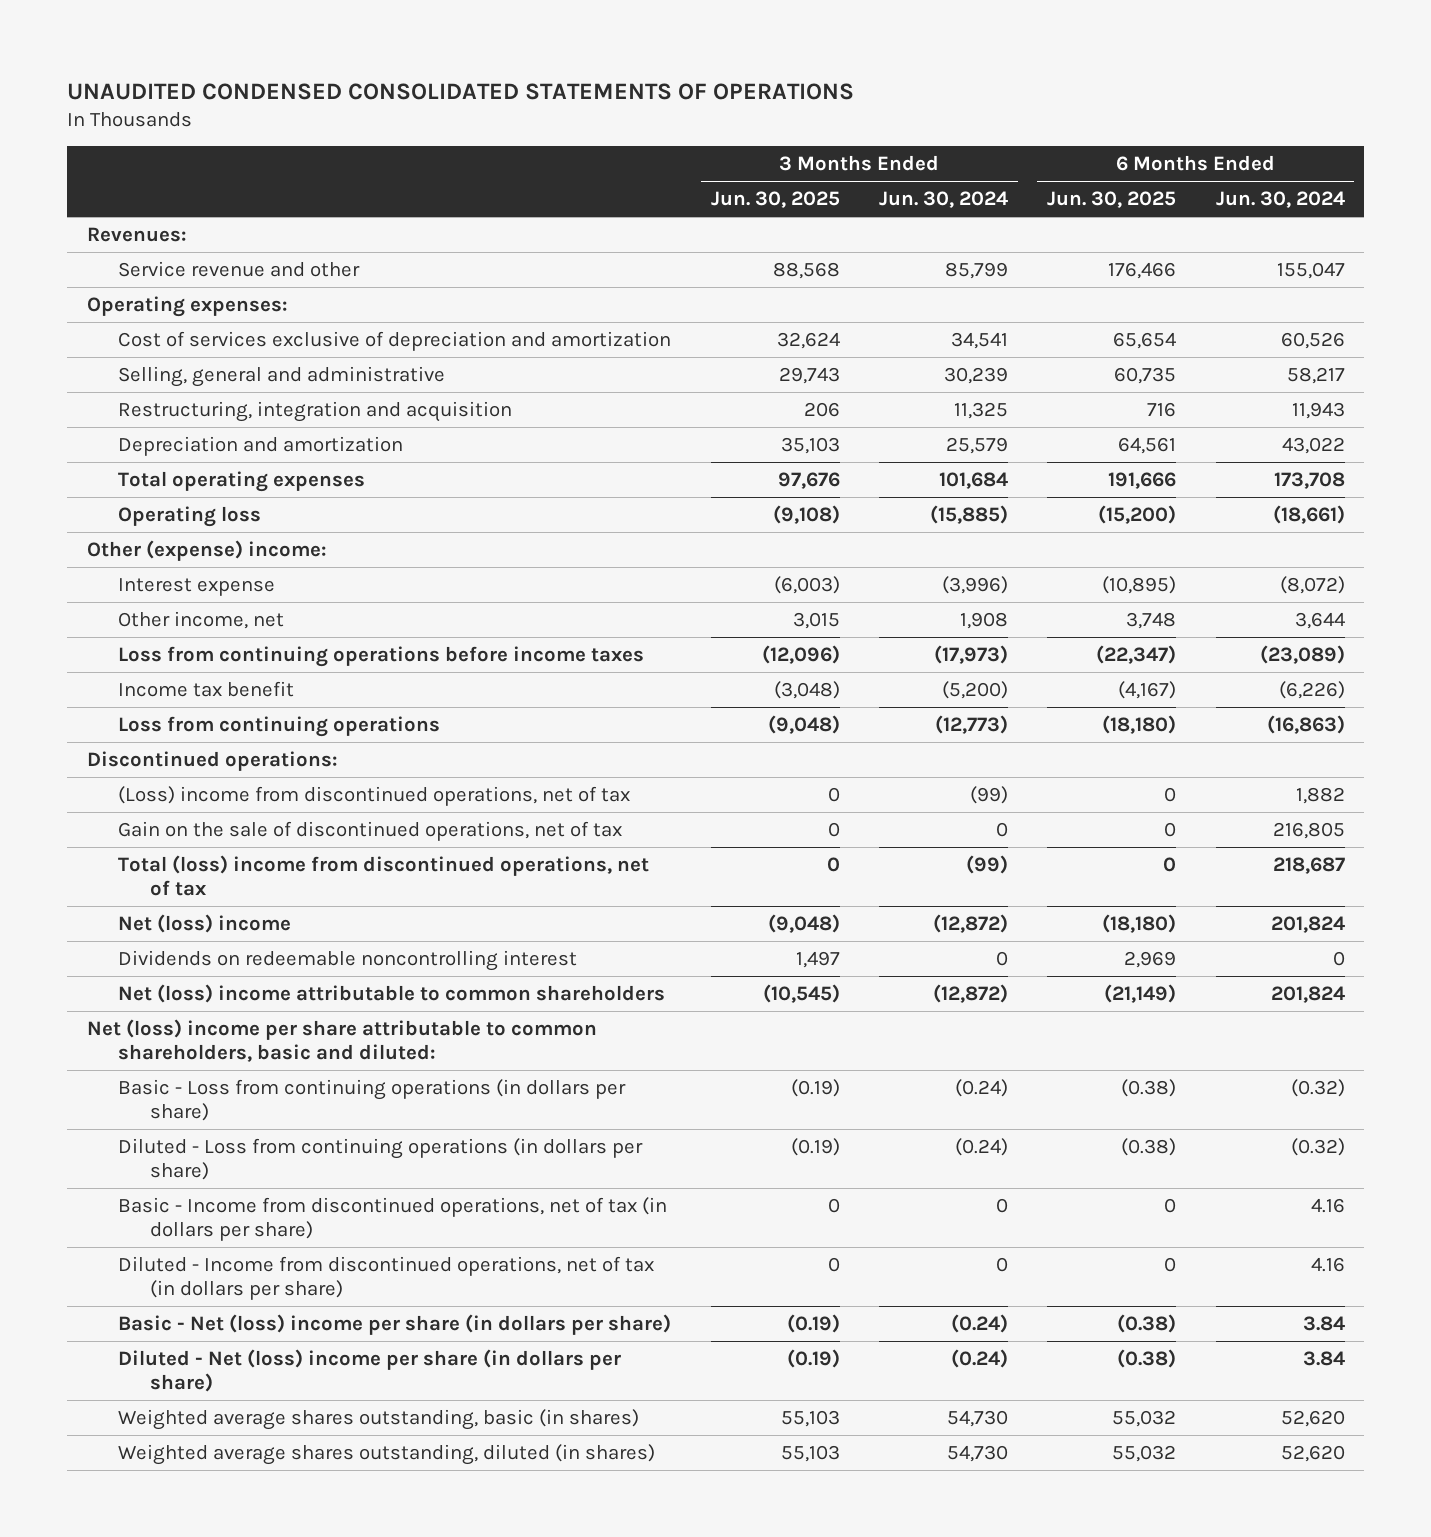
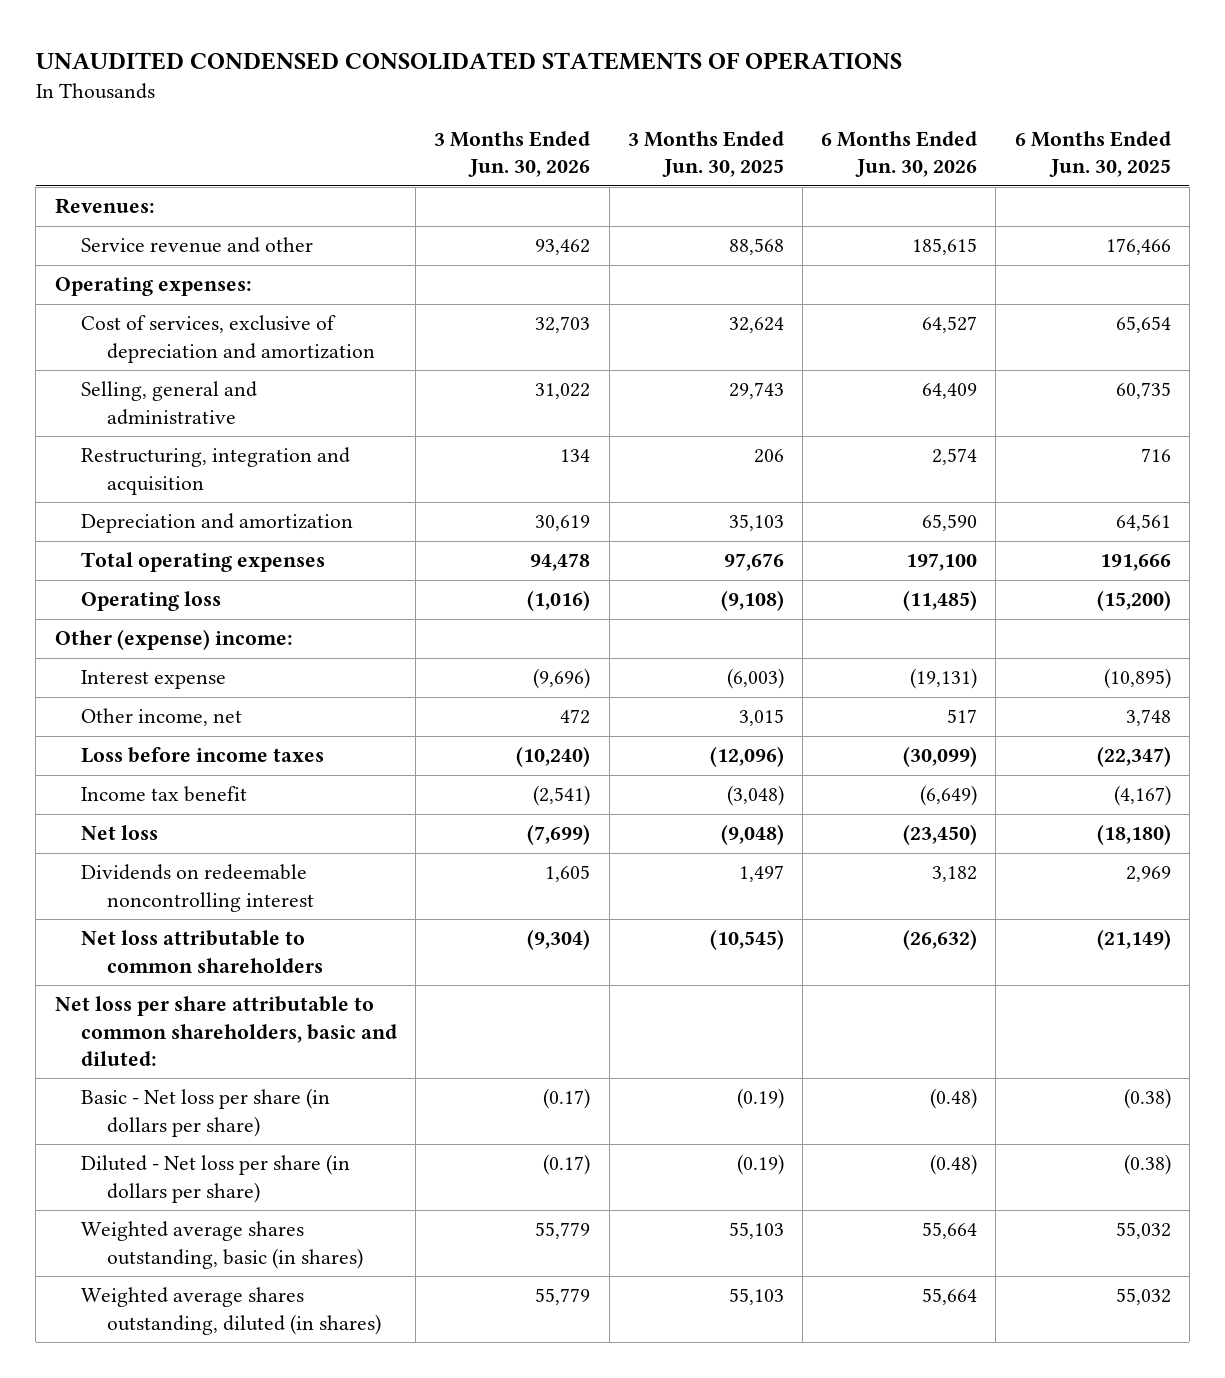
[878,191,1008,209] Jun. 30, 2024 -> none
[1215,191,1345,209] Jun. 30, 2024 -> none
none -> [434,131,591,178] 3 Months Ended Jun. 30, 2026
none -> [821,131,978,178] 6 Months Ended Jun. 30, 2026
[118,330,672,351] Cost of services exclusive of depreciation and amortization -> [80,315,376,363] Cost of services, exclusive of depreciation and amortization
[118,645,645,667] Loss from continuing operations before income taxes -> [80,747,324,764] Loss before income taxes
[118,715,441,737] Loss from continuing operations -> none
[86,750,338,771] Discontinued operations: -> none
[118,785,631,806] (Loss) income from discontinued operations, net of tax -> none
[118,820,623,841] Gain on the sale of discontinued operations, net of tax -> none
[118,854,650,896] Total (loss) income from discontinued operations, net of tax -> none
[118,913,292,933] Net (loss) income -> [80,825,158,841] Net loss
[118,1078,627,1121] Basic - Loss from continuing operations (in dollars per share) -> none
[118,1137,644,1180] Diluted - Loss from continuing operations (in dollars per share) -> none
[118,1196,668,1241] Basic - Income from discontinued operations, net of tax (in dollars per share) -> none
[118,1255,655,1300] Diluted - Income from discontinued operations, net of tax (in dollars per share) -> none
[118,983,666,1003] Net (loss) income attributable to common shareholders -> [80,930,324,973] Net loss attributable to common shareholders
[86,1018,597,1062] Net (loss) income per share attributable to common shareholders, basic and diluted: -> [54,996,397,1066] Net loss per share attributable to common shareholders, basic and diluted:
[118,1313,672,1335] Basic - Net (loss) income per share (in dollars per share) -> [80,1088,330,1137] Basic - Net loss per share (in dollars per share)
[118,1348,622,1392] Diluted - Net (loss) income per share (in dollars per share) -> [80,1154,350,1203] Diluted - Net loss per share (in dollars per share)

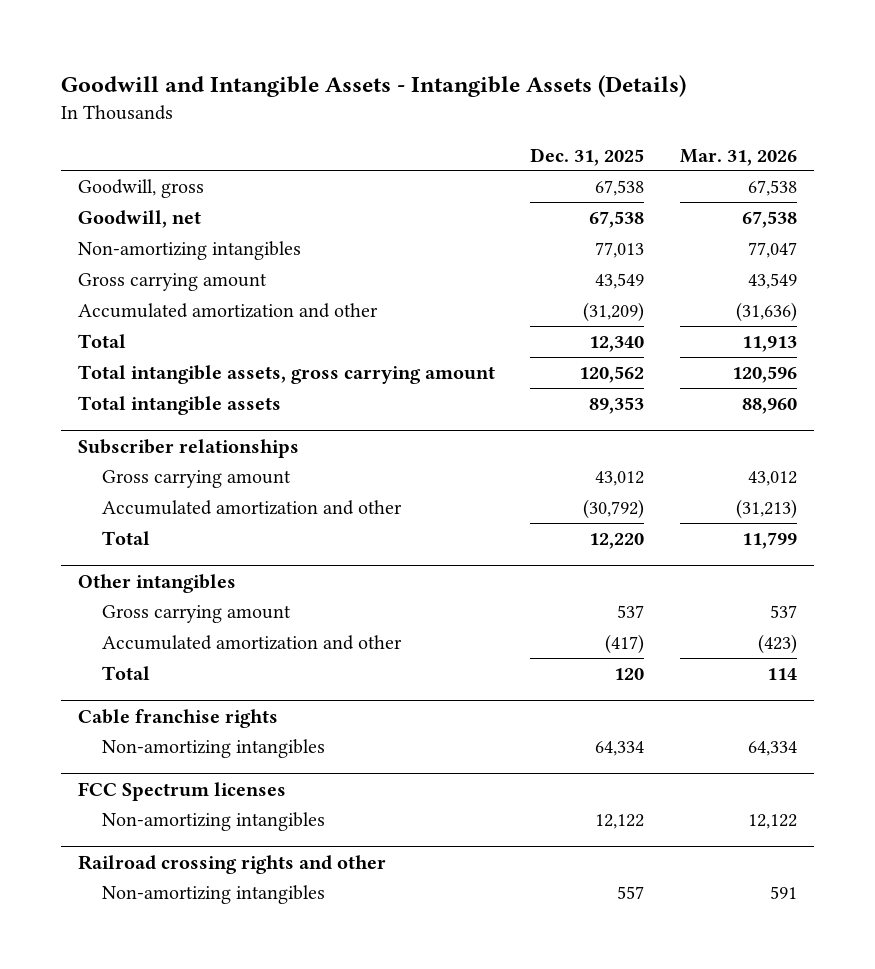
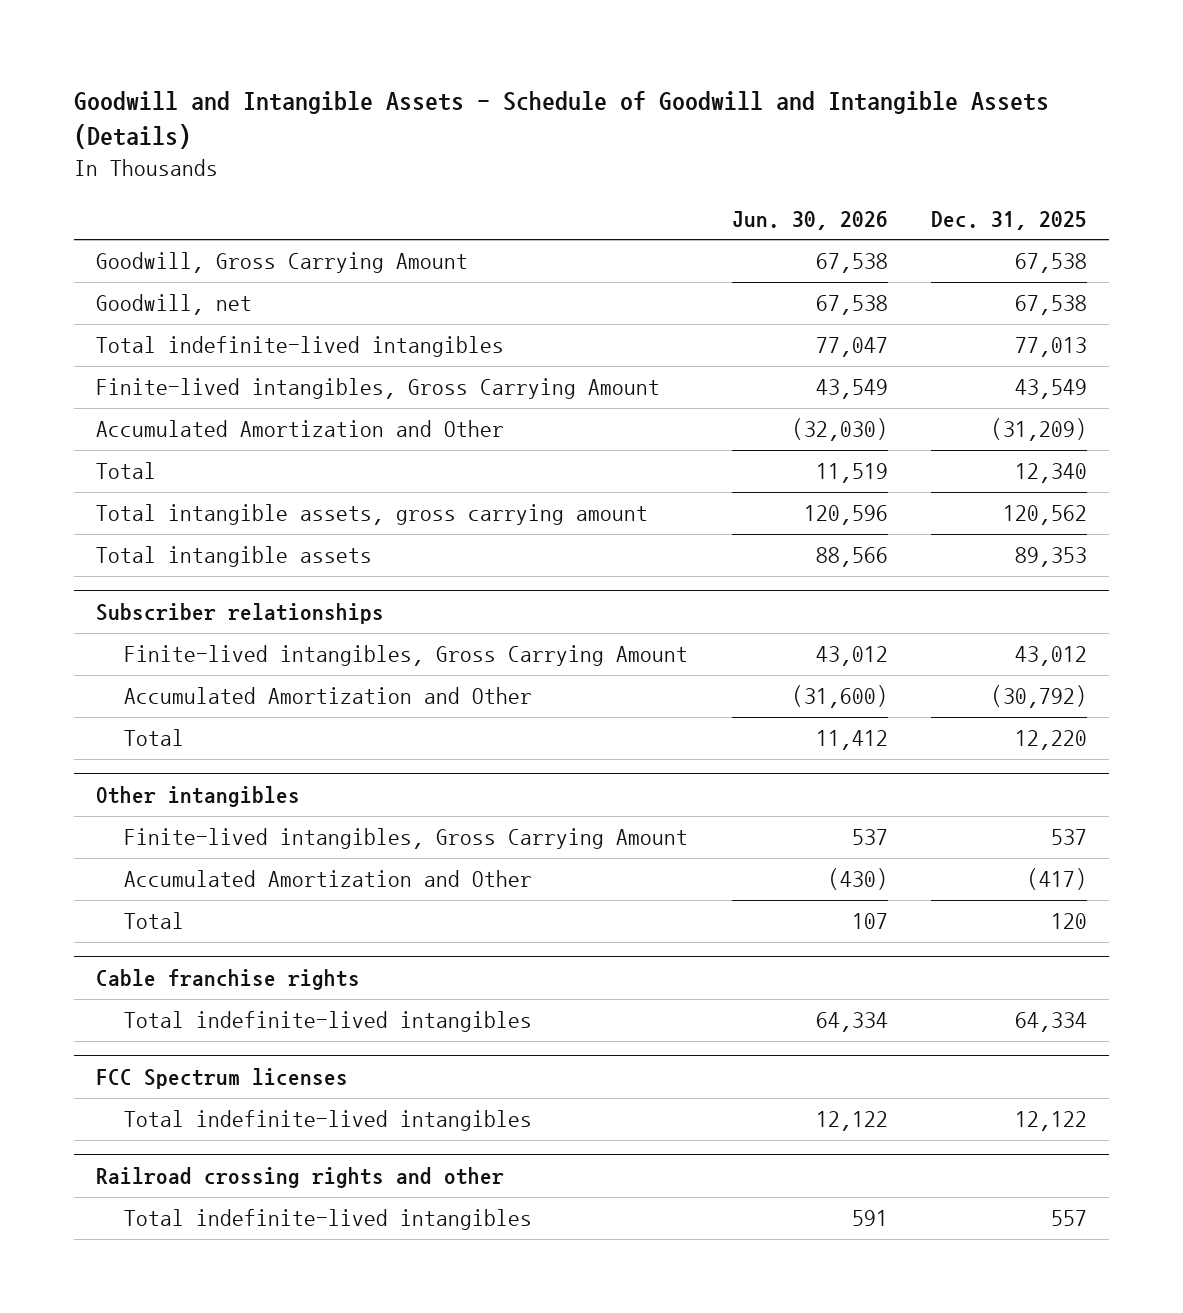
[60,75,686,98] Goodwill and Intangible Assets - Intangible Assets (Details) -> [73,90,1049,150] Goodwill and Intangible Assets - Schedule of Goodwill and Intangible Assets (Details)
[679,148,797,166] Mar. 31, 2026 -> none
none -> [731,210,888,230] Jun. 30, 2026
[78,178,205,198] Goodwill, gross -> [95,252,468,274] Goodwill, Gross Carrying Amount
[78,240,302,260] Non-amortizing intangibles -> [95,336,504,358] Total indefinite-lived intangibles
[78,272,268,291] Gross carrying amount -> [95,378,660,400] Finite-lived intangibles, Gross Carrying Amount
[78,302,379,318] Accumulated amortization and other -> [95,420,504,438] Accumulated Amortization and Other
[102,469,292,488] Gross carrying amount -> [124,645,689,667] Finite-lived intangibles, Gross Carrying Amount
[102,499,403,515] Accumulated amortization and other -> [124,687,533,705] Accumulated Amortization and Other
[102,604,292,623] Gross carrying amount -> [124,828,689,850] Finite-lived intangibles, Gross Carrying Amount
[102,634,403,650] Accumulated amortization and other -> [124,870,533,888] Accumulated Amortization and Other
[102,738,326,758] Non-amortizing intangibles -> [124,1011,533,1033] Total indefinite-lived intangibles
[102,811,326,831] Non-amortizing intangibles -> [124,1110,533,1132] Total indefinite-lived intangibles
[102,884,326,904] Non-amortizing intangibles -> [124,1209,533,1231] Total indefinite-lived intangibles

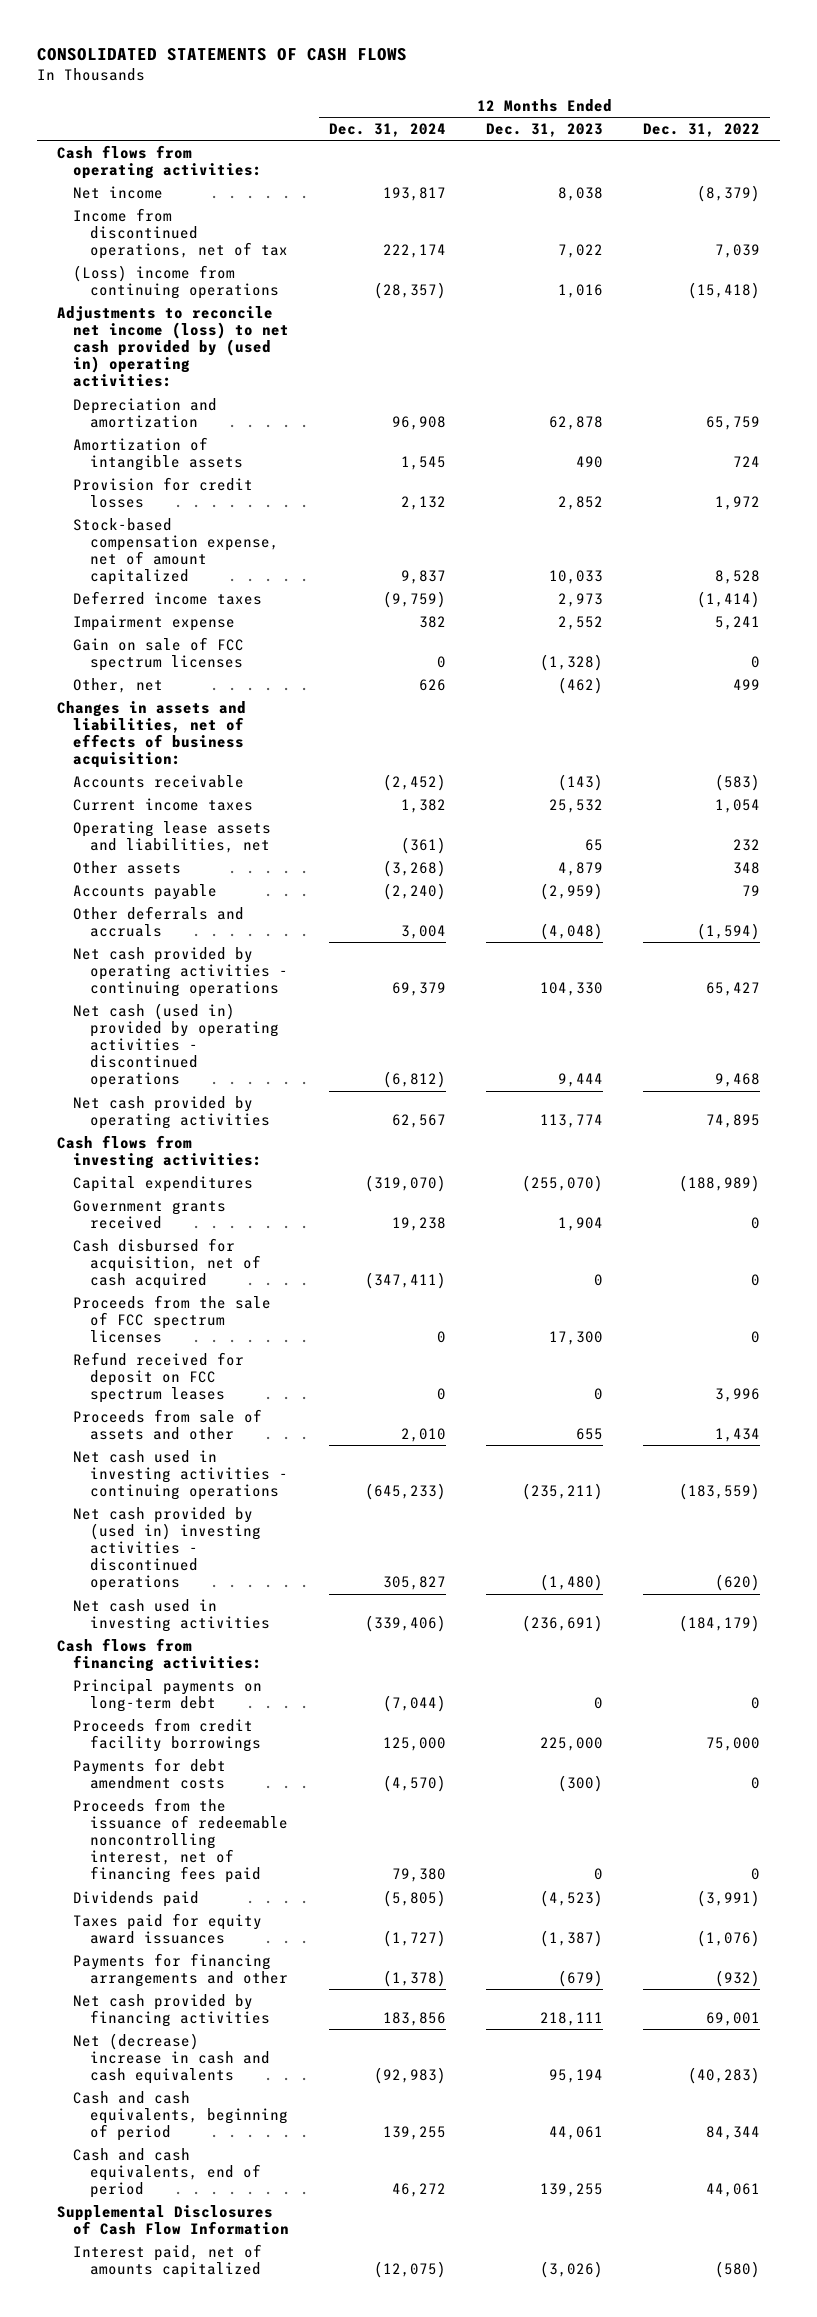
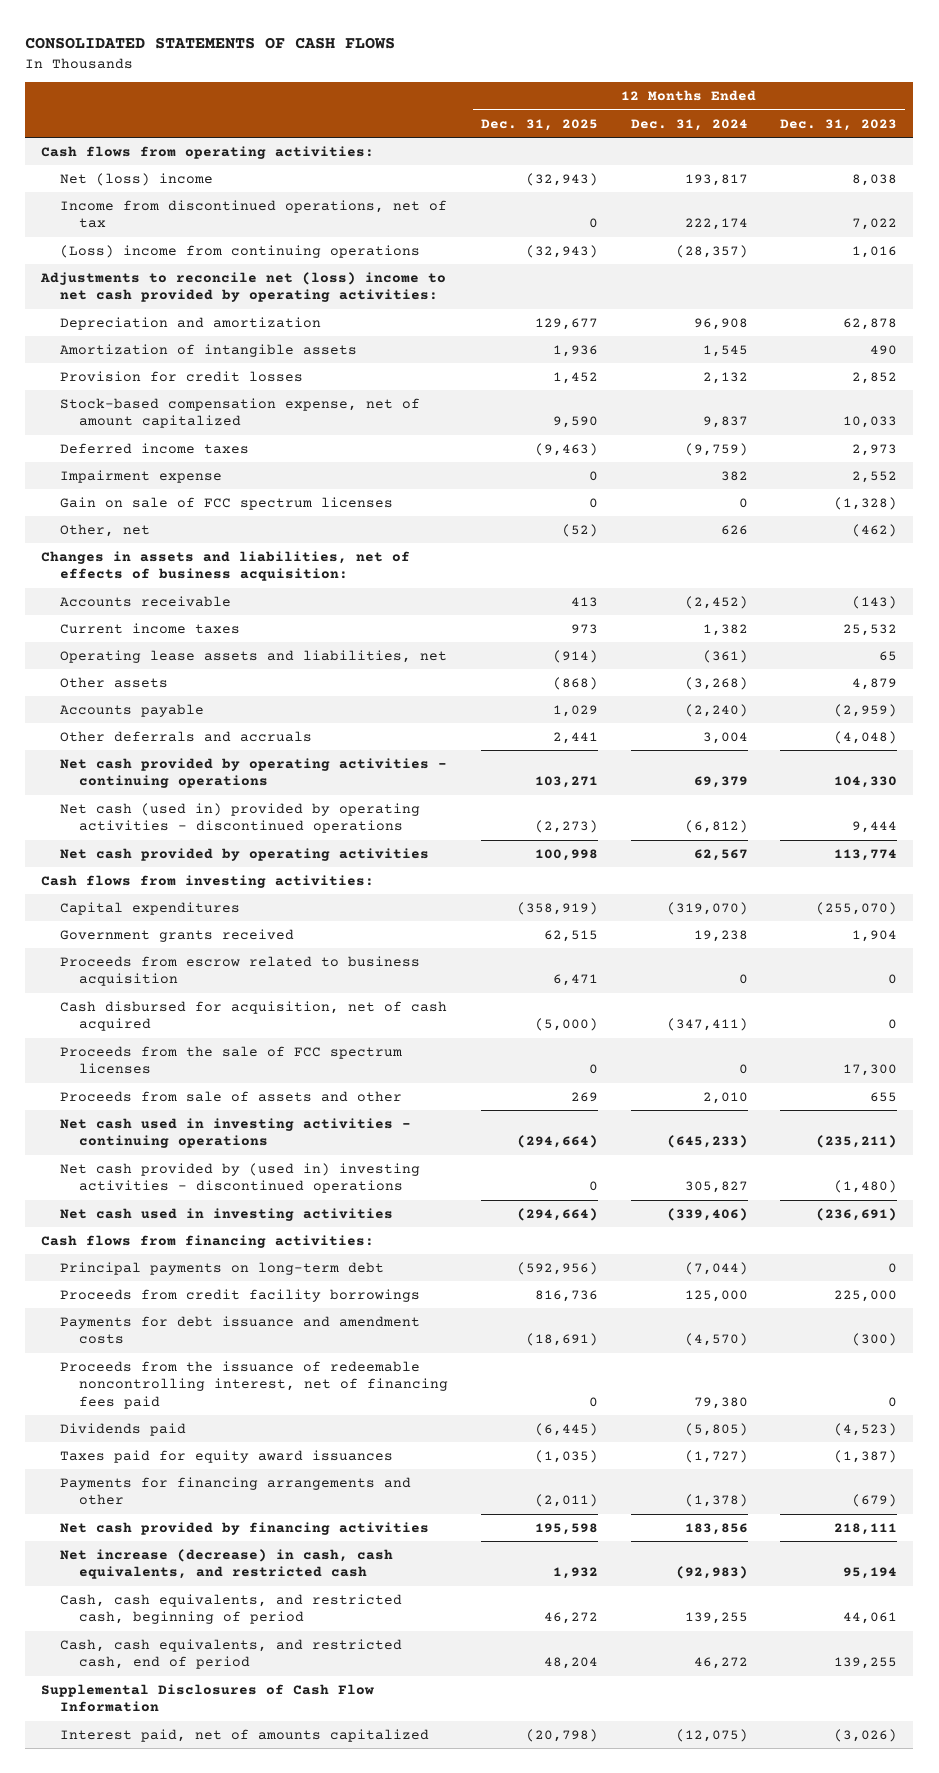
[642,122,760,137] Dec. 31, 2022 -> none
none -> [480,118,598,131] Dec. 31, 2025
[73,185,164,199] Net income -> [60,173,214,187] Net (loss) income
[56,305,290,388] Adjustments to reconcile net income (loss) to net cash provided by (used in) operating activities: -> [40,272,447,303] Adjustments to reconcile net (loss) income to net cash provided by operating activities:
none -> [60,956,421,987] Proceeds from escrow related to business acquisition
[73,1351,245,1403] Refund received for deposit on FCC spectrum leases -> none
[73,1757,227,1789] Payments for debt amendment costs -> [60,1316,421,1345] Payments for debt issuance and amendment costs
[73,2032,271,2084] Net (decrease) increase in cash and cash equivalents -> [60,1549,394,1580] Net increase (decrease) in cash, cash equivalents, and restricted cash
[73,2090,289,2141] Cash and cash equivalents, beginning of period -> [60,1594,403,1625] Cash, cash equivalents, and restricted cash, beginning of period
[73,2147,262,2198] Cash and cash equivalents, end of period -> [60,1639,403,1670] Cash, cash equivalents, and restricted cash, end of period

